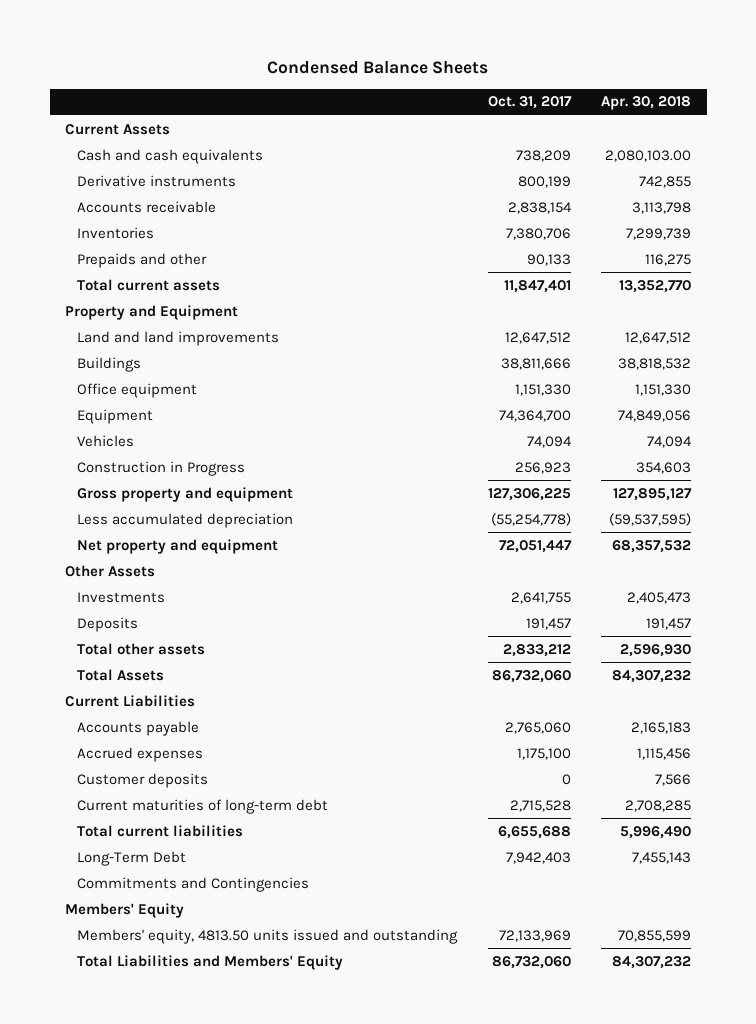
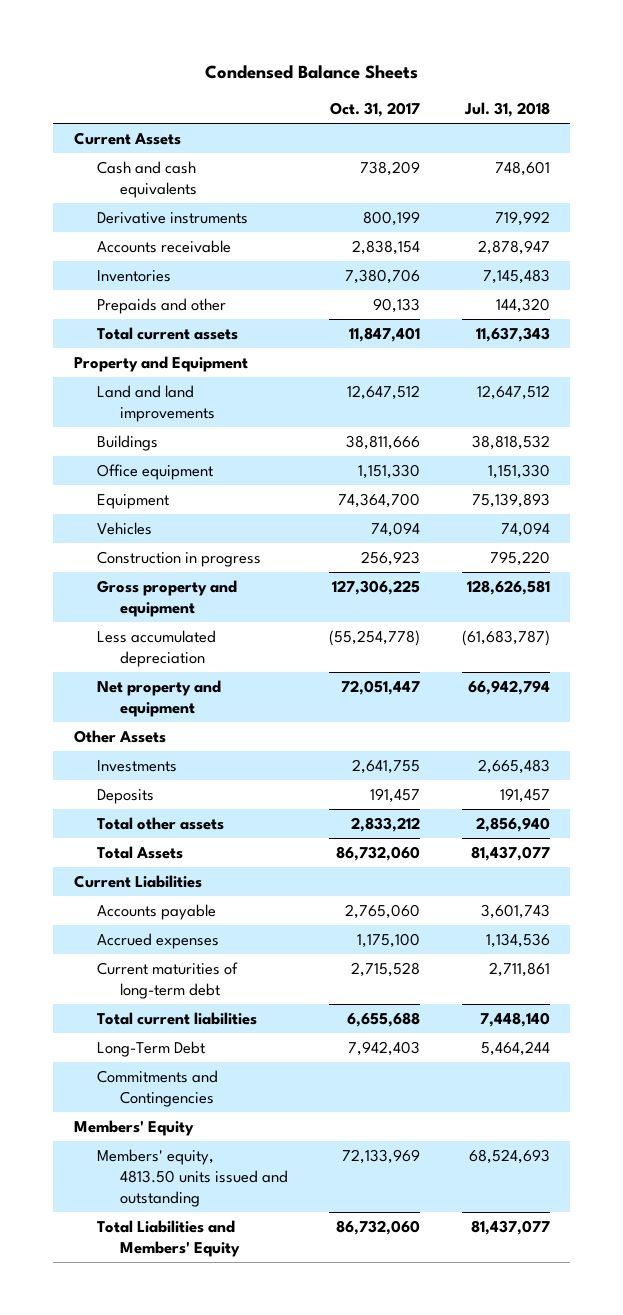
[601,96,692,111] Apr. 30, 2018 -> none
none -> [463,102,550,118] Jul. 31, 2018
[76,460,245,476] Construction in Progress -> [96,550,261,567] Construction in progress
[76,772,208,788] Customer deposits -> none

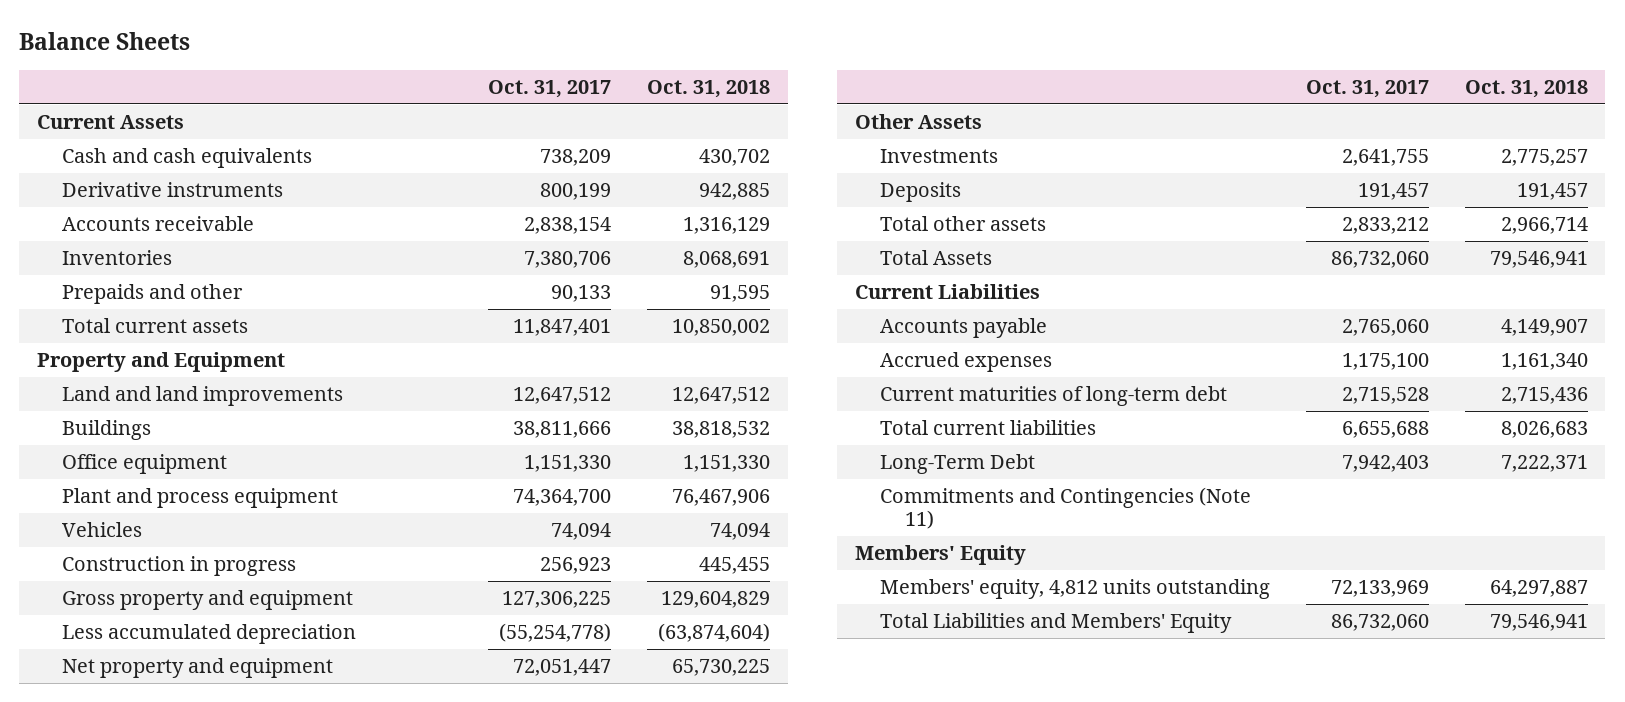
[204,65,418,80] Condensed Balance Sheets -> [19,32,191,51] Balance Sheets
[463,102,550,118] Jul. 31, 2018 -> none
none -> [646,80,770,99] Oct. 31, 2018
[96,493,169,509] Equipment -> [61,488,338,509] Plant and process equipment
[96,1069,218,1107] Commitments and Contingencies -> [879,487,1251,530] Commitments and Contingencies (Note 11)
[96,1148,288,1208] Members' equity, 4813.50 units issued and outstanding -> [879,579,1270,600] Members' equity, 4,812 units outstanding

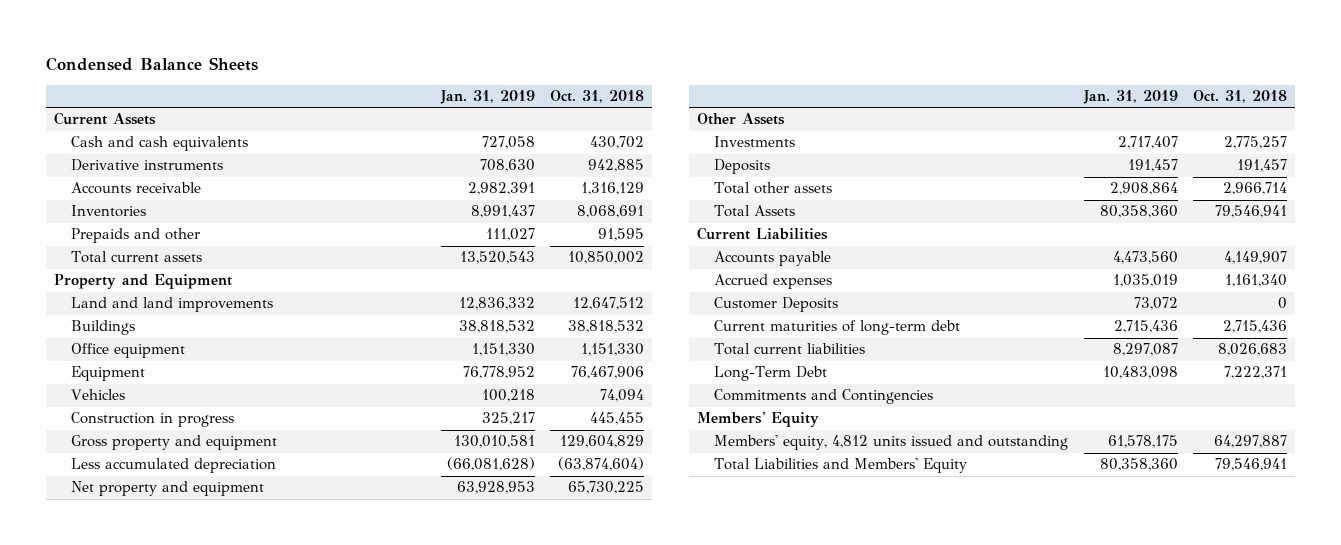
[19,32,191,51] Balance Sheets -> [46,56,259,71] Condensed Balance Sheets
[487,80,611,99] Oct. 31, 2017 -> none
none -> [439,90,535,105] Jan. 31, 2019
[61,488,338,509] Plant and process equipment -> [71,366,146,382] Equipment
none -> [713,297,838,313] Customer Deposits
[879,487,1251,530] Commitments and Contingencies (Note 11) -> [713,389,933,405] Commitments and Contingencies
[879,579,1270,600] Members' equity, 4,812 units outstanding -> [713,435,1068,451] Members' equity, 4,812 units issued and outstanding

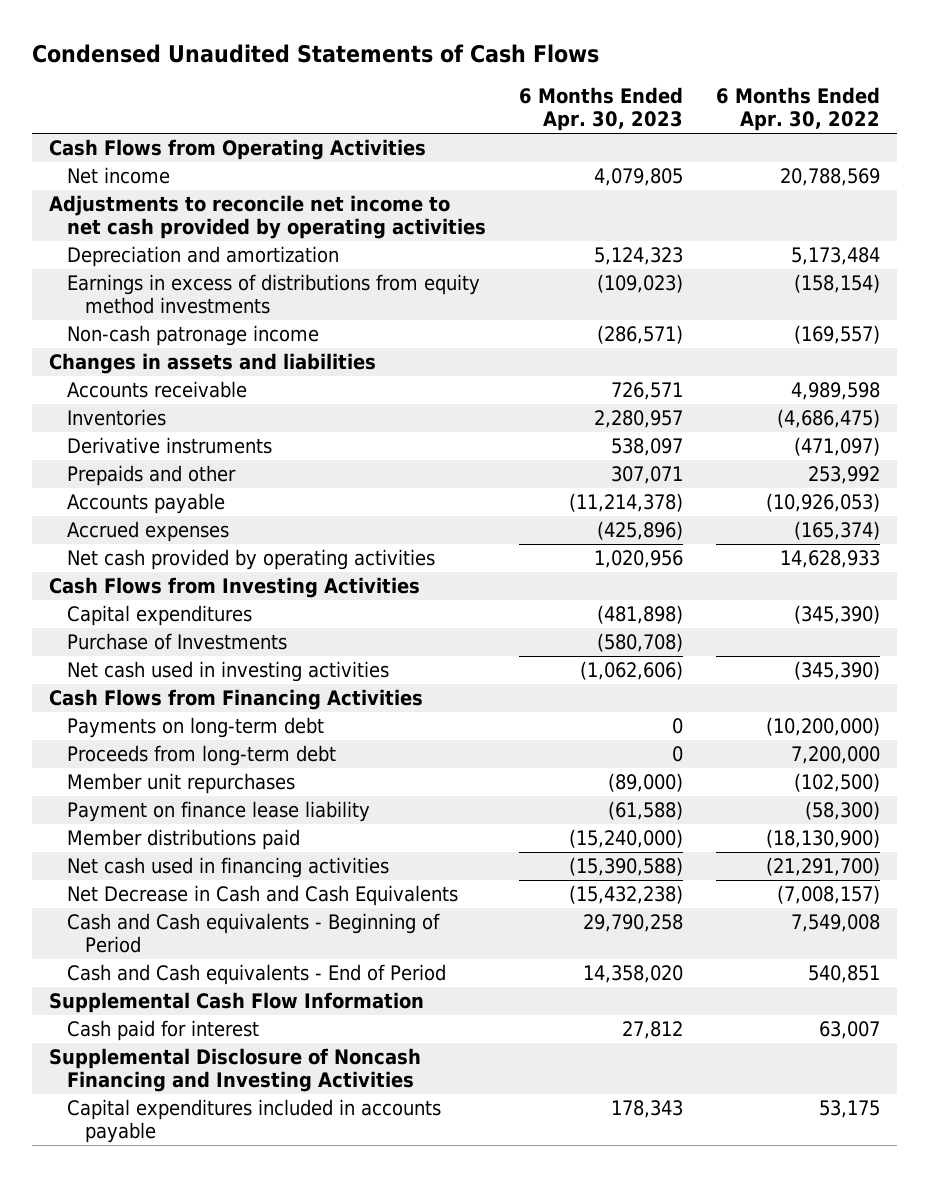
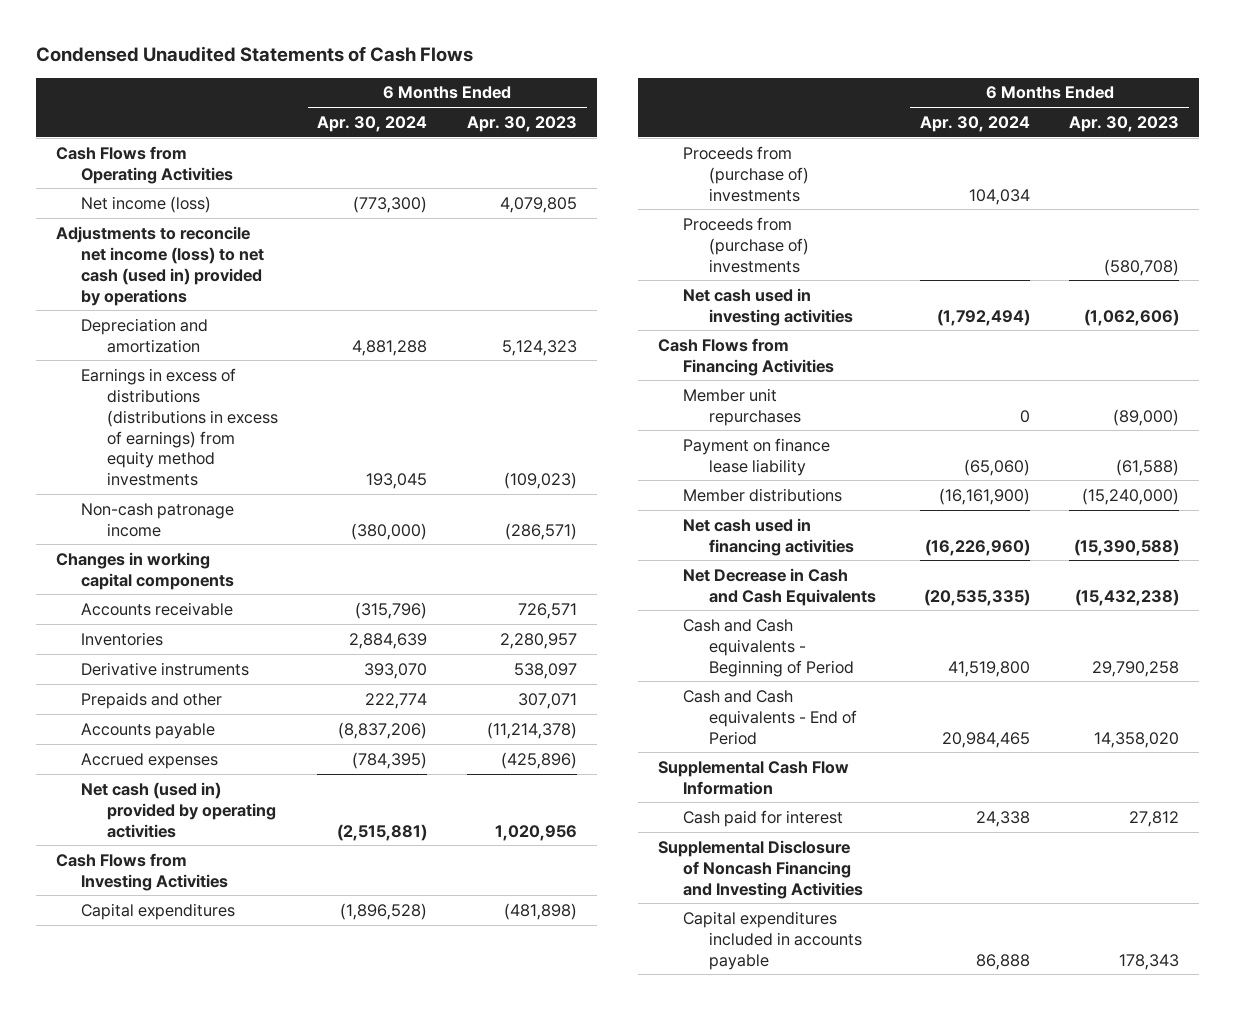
[716,86,881,132] 6 Months Ended Apr. 30, 2022 -> none
none -> [317,115,428,132] Apr. 30, 2024
[66,167,170,185] Net income -> [81,195,212,213] Net income (loss)
[48,195,486,240] Adjustments to reconcile net income to net cash provided by operating activities -> [55,225,265,306] Adjustments to reconcile net income (loss) to net cash (used in) provided by operations
[66,274,480,315] Earnings in excess of distributions from equity method investments -> [81,367,278,487] Earnings in excess of distributions (distributions in excess of earnings) from equity method investments
[48,353,376,375] Changes in assets and liabilities -> [55,551,235,590] Changes in working capital components
[66,549,435,571] Net cash provided by operating activities -> [81,781,276,838] Net cash (used in) provided by operating activities
none -> [683,145,810,202] Proceeds from (purchase of) investments
[66,633,287,651] Purchase of Investments -> [683,216,810,273] Proceeds from (purchase of) investments
[66,717,324,739] Payments on long-term debt -> none
[66,745,336,767] Proceeds from long-term debt -> none
[66,829,300,851] Member distributions paid -> [683,487,843,502] Member distributions

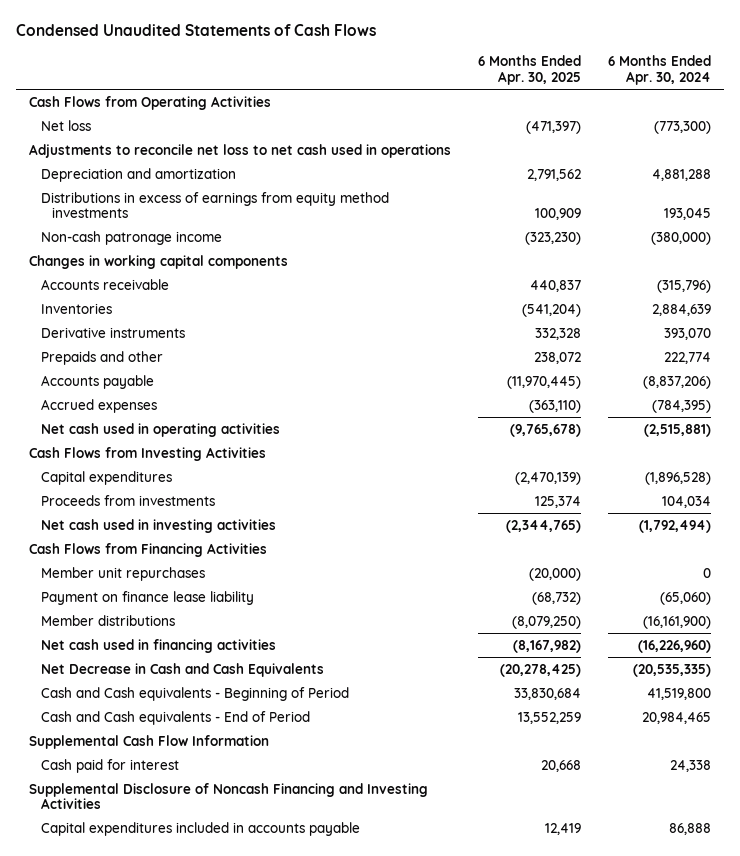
[467,115,578,132] Apr. 30, 2023 -> none
none -> [477,55,581,85] 6 Months Ended Apr. 30, 2025
[81,195,212,213] Net income (loss) -> [40,119,91,131] Net loss
[55,225,265,306] Adjustments to reconcile net income (loss) to net cash (used in) provided by operations -> [29,143,452,158] Adjustments to reconcile net loss to net cash used in operations
[81,367,278,487] Earnings in excess of distributions (distributions in excess of earnings) from equity method investments -> [40,191,389,219] Distributions in excess of earnings from equity method investments
[81,781,276,838] Net cash (used in) provided by operating activities -> [40,422,280,437] Net cash used in operating activities
[683,216,810,273] Proceeds from (purchase of) investments -> none
[683,145,810,202] Proceeds from (purchase of) investments -> [40,494,215,506] Proceeds from investments

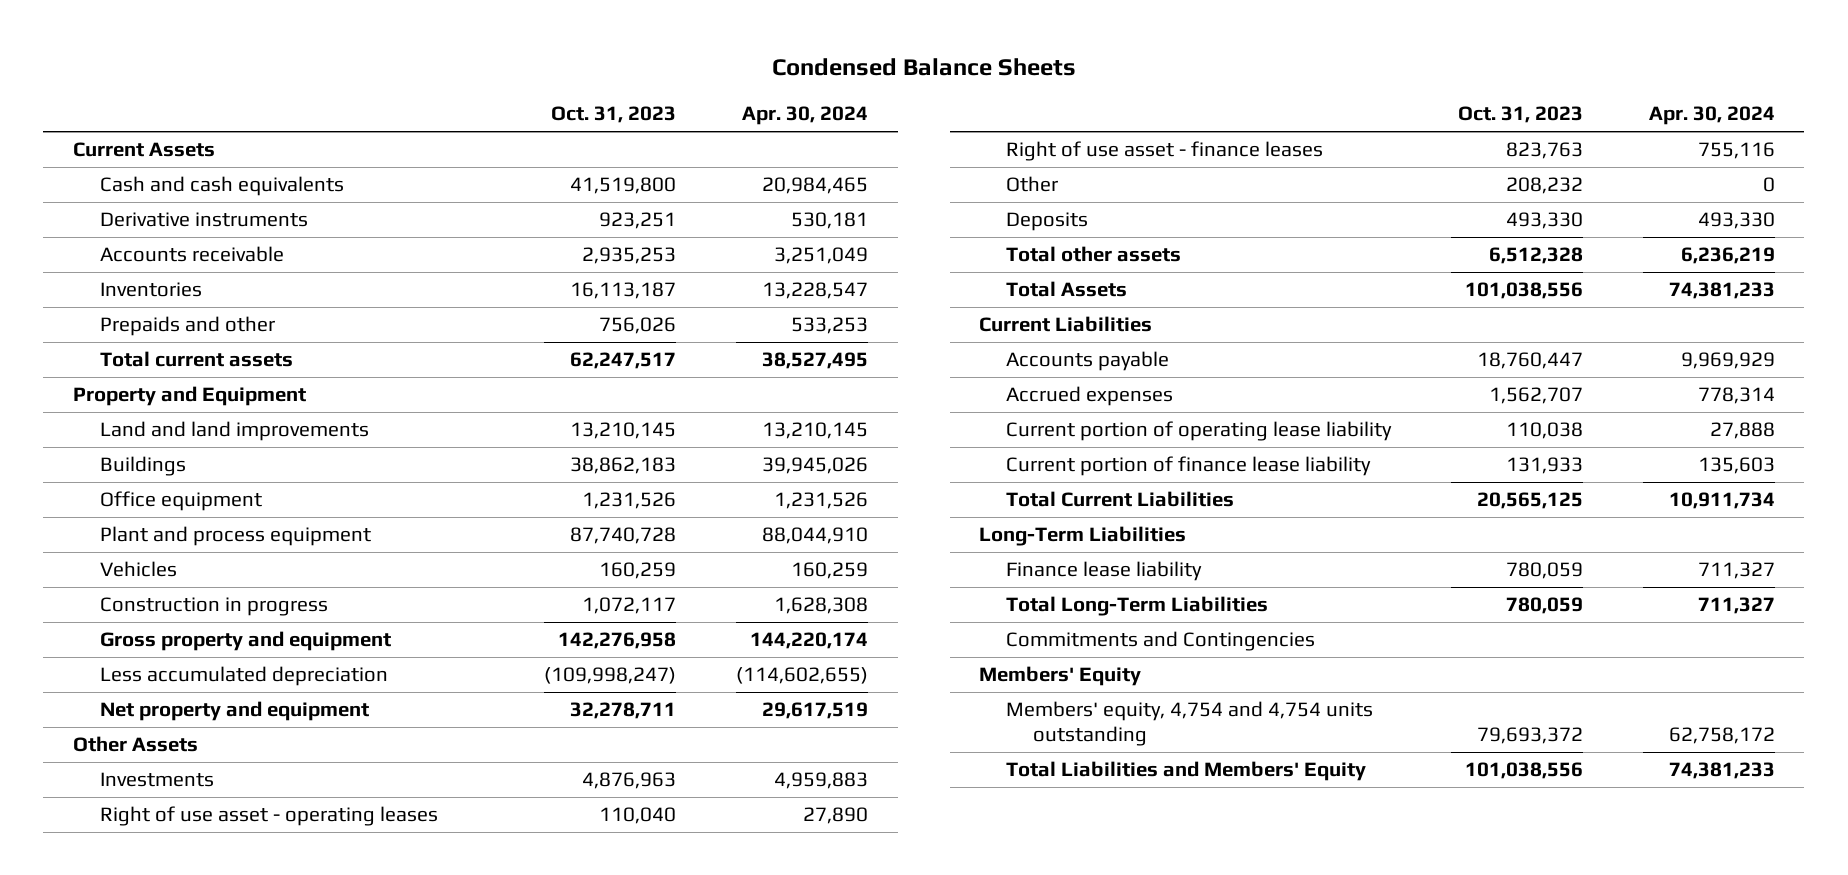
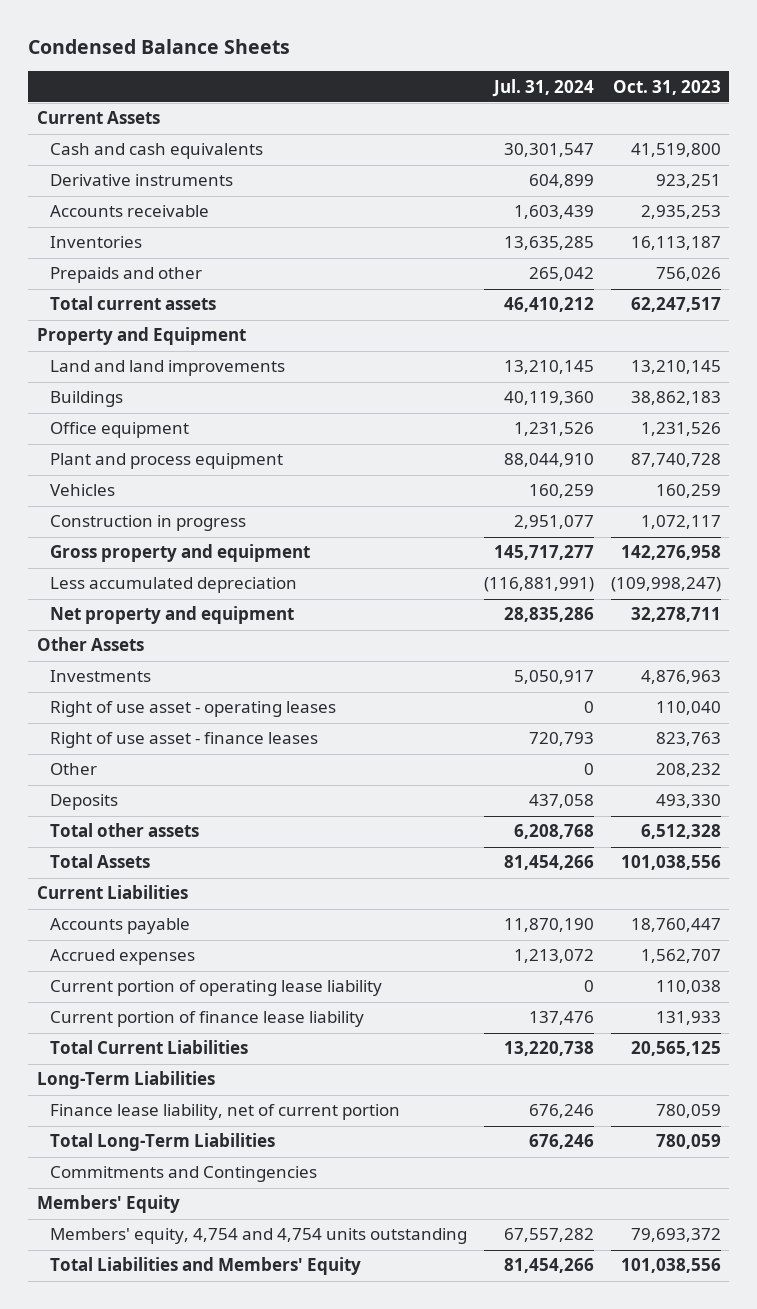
[742,106,869,126] Apr. 30, 2024 -> none
none -> [491,78,594,97] Jul. 31, 2024
[1006,561,1203,582] Finance lease liability -> [49,1104,400,1121] Finance lease liability, net of current portion

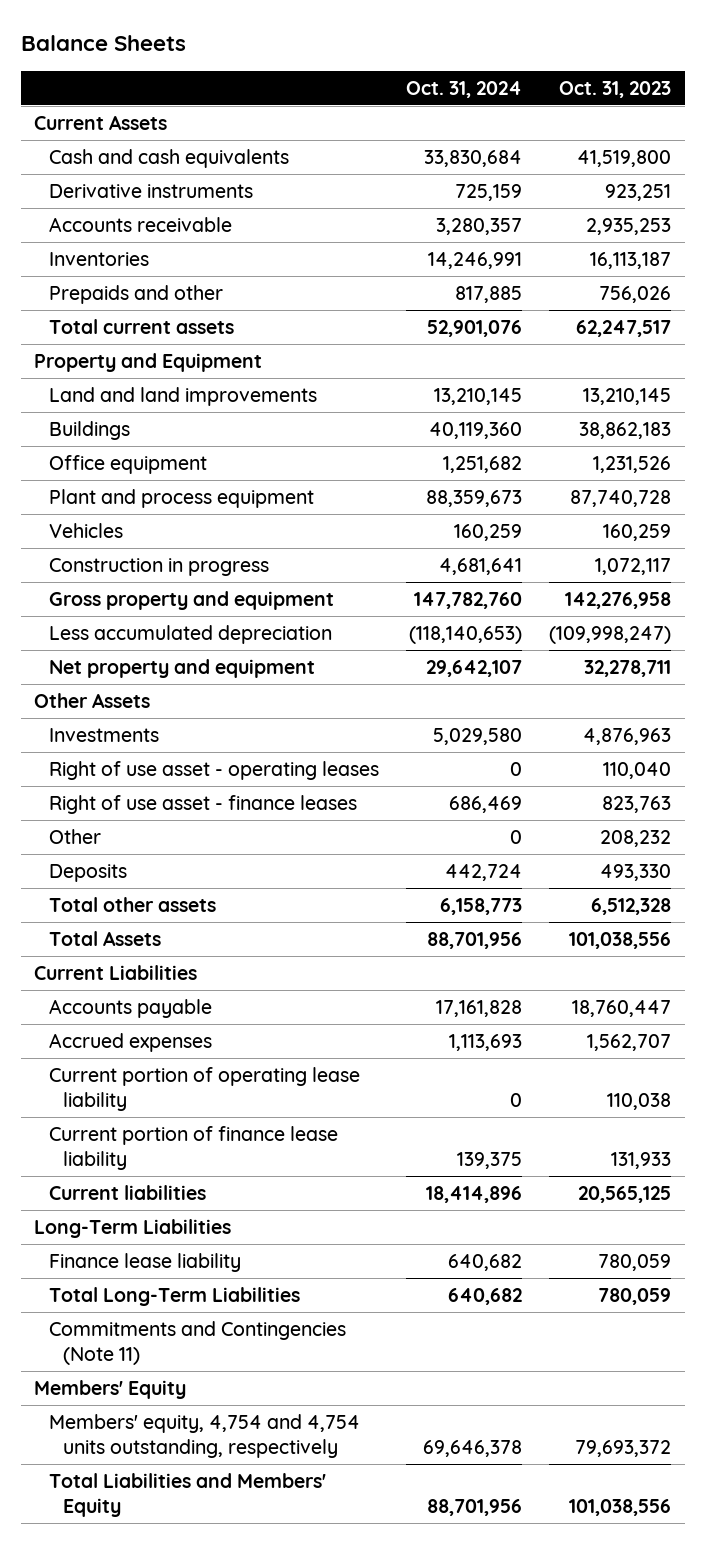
[28,39,291,55] Condensed Balance Sheets -> [20,35,186,52] Balance Sheets
[491,78,594,97] Jul. 31, 2024 -> none
none -> [405,80,522,98] Oct. 31, 2024
[49,1040,248,1055] Total Current Liabilities -> [48,1184,206,1200] Current liabilities
[49,1104,400,1121] Finance lease liability, net of current portion -> [48,1252,241,1272] Finance lease liability
[49,1166,317,1183] Commitments and Contingencies -> [48,1320,346,1366] Commitments and Contingencies (Note 11)
[49,1228,467,1245] Members' equity, 4,754 and 4,754 units outstanding -> [48,1413,360,1459] Members' equity, 4,754 and 4,754 units outstanding, respectively

